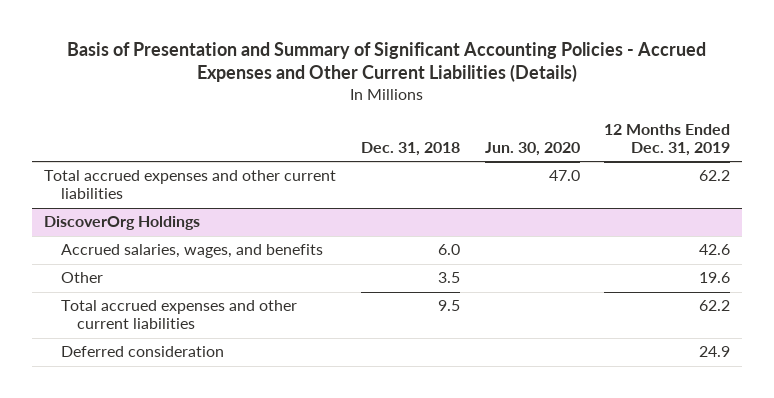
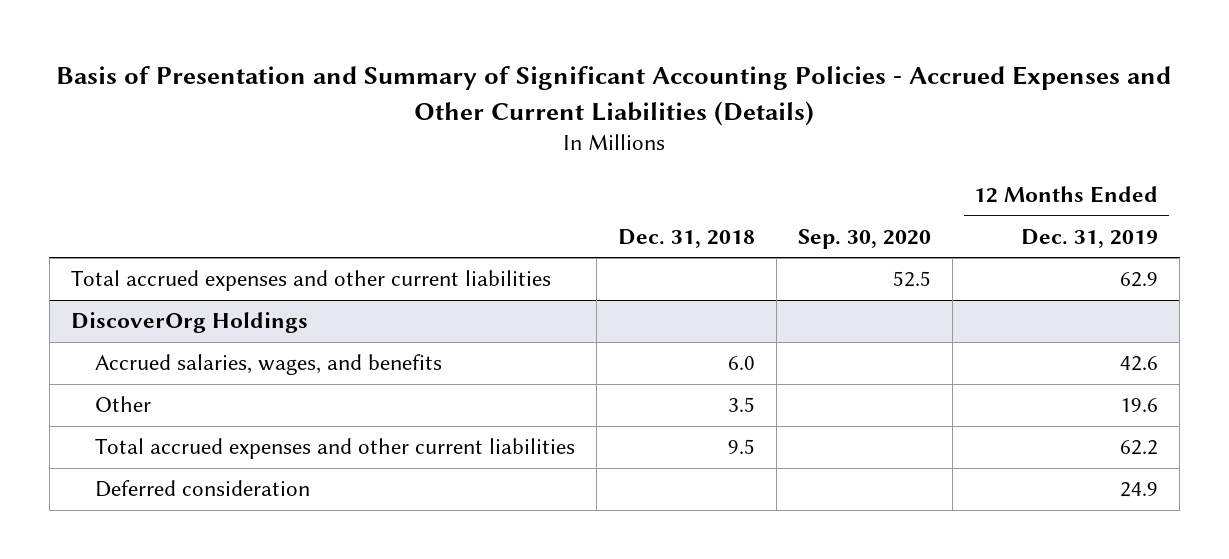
[484,141,580,156] Jun. 30, 2020 -> none
none -> [798,228,932,249] Sep. 30, 2020
[699,170,731,182] 62.2 -> [1120,272,1159,288] 62.9

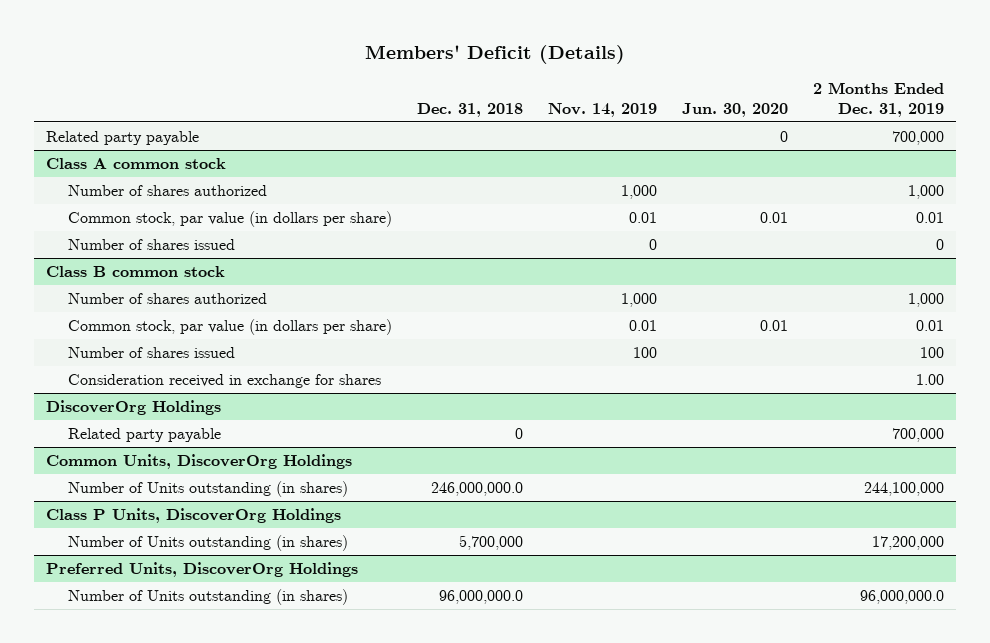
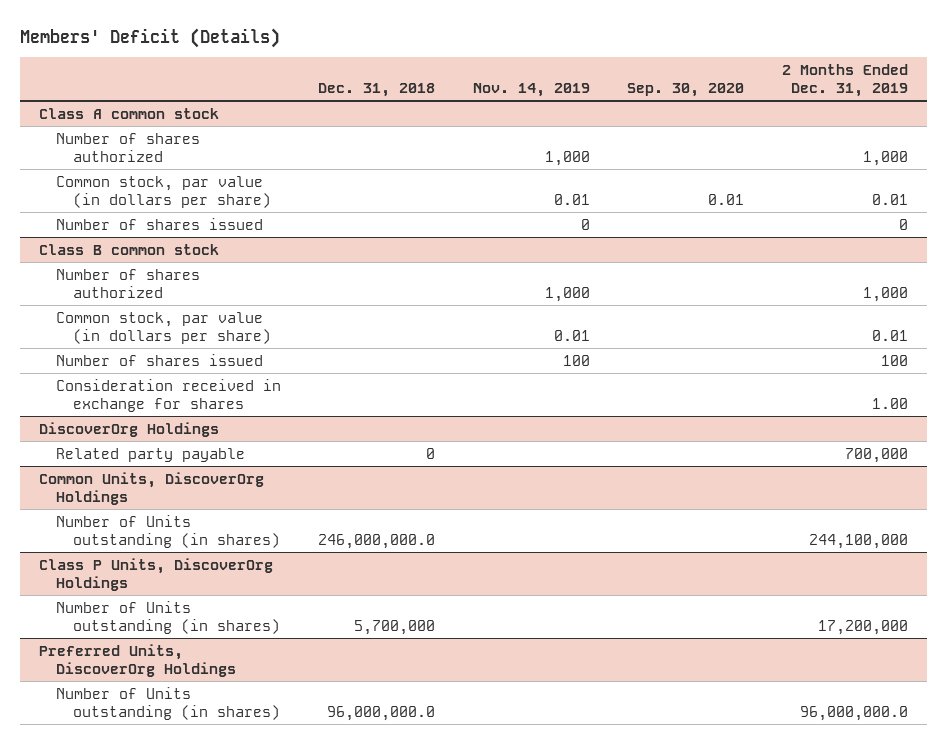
[681,102,788,117] Jun. 30, 2020 -> none
none -> [627,82,745,97] Sep. 30, 2020
[46,131,200,146] Related party payable -> none

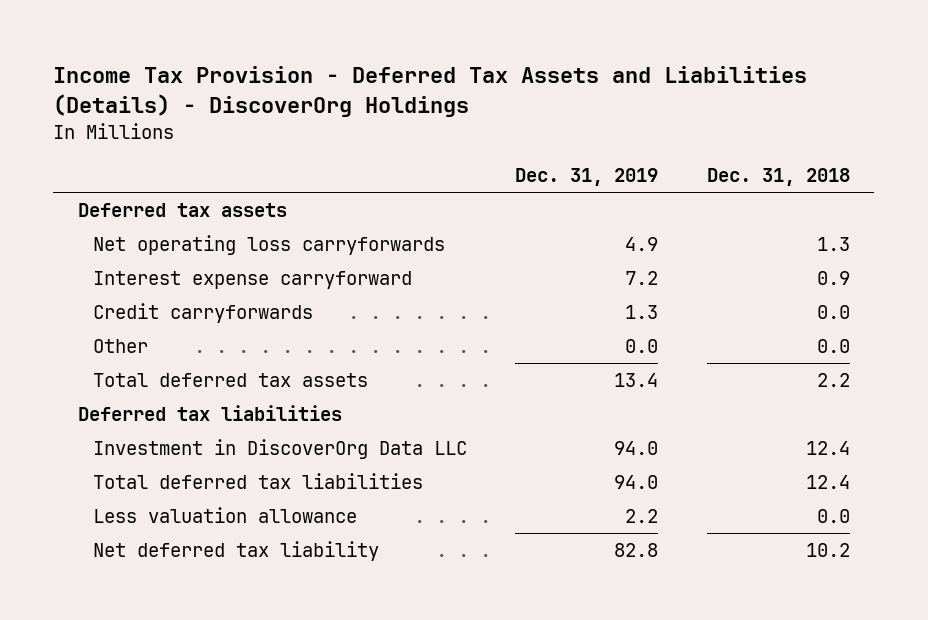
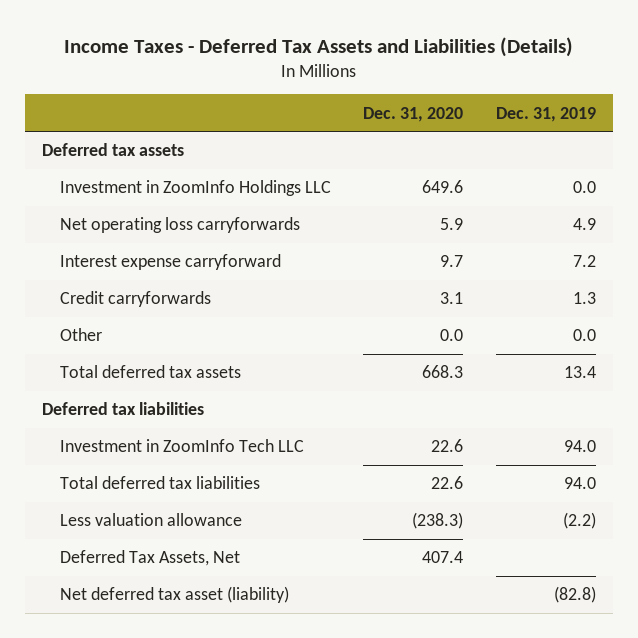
[53,66,808,118] Income Tax Provision - Deferred Tax Assets and Liabilities (Details) - DiscoverOrg Holdings -> [63,36,573,57] Income Taxes - Deferred Tax Assets and Liabilities (Details)
[706,168,850,187] Dec. 31, 2018 -> none
none -> [363,106,464,122] Dec. 31, 2020
none -> [59,180,331,197] Investment in ZoomInfo Holdings LLC
[92,439,467,460] Investment in DiscoverOrg Data LLC -> [59,439,304,453] Investment in ZoomInfo Tech LLC
[625,509,659,524] 2.2 -> [563,512,597,530] (2.2)
none -> [59,550,240,567] Deferred Tax Assets, Net
[92,541,379,562] Net deferred tax liability -> [59,586,289,604] Net deferred tax asset (liability)
[614,543,659,558] 82.8 -> [554,586,597,604] (82.8)

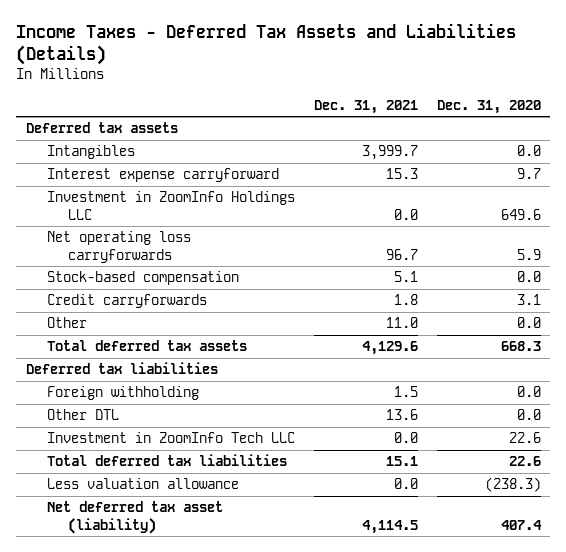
[496,106,597,122] Dec. 31, 2019 -> none
none -> [313,99,418,114] Dec. 31, 2021
none -> [46,145,135,160] Intangibles
[59,254,281,271] Interest expense carryforward -> [46,168,279,183] Interest expense carryforward
none -> [46,271,239,286] Stock-based compensation
none -> [46,386,199,401] Foreign withholding
none -> [46,409,119,421] Other DTL
[59,586,289,604] Net deferred tax asset (liability) -> none
[59,550,240,567] Deferred Tax Assets, Net -> [46,501,223,535] Net deferred tax asset (liability)

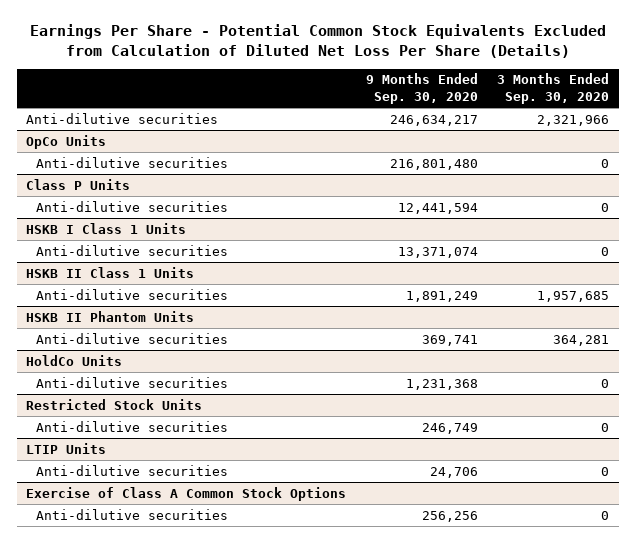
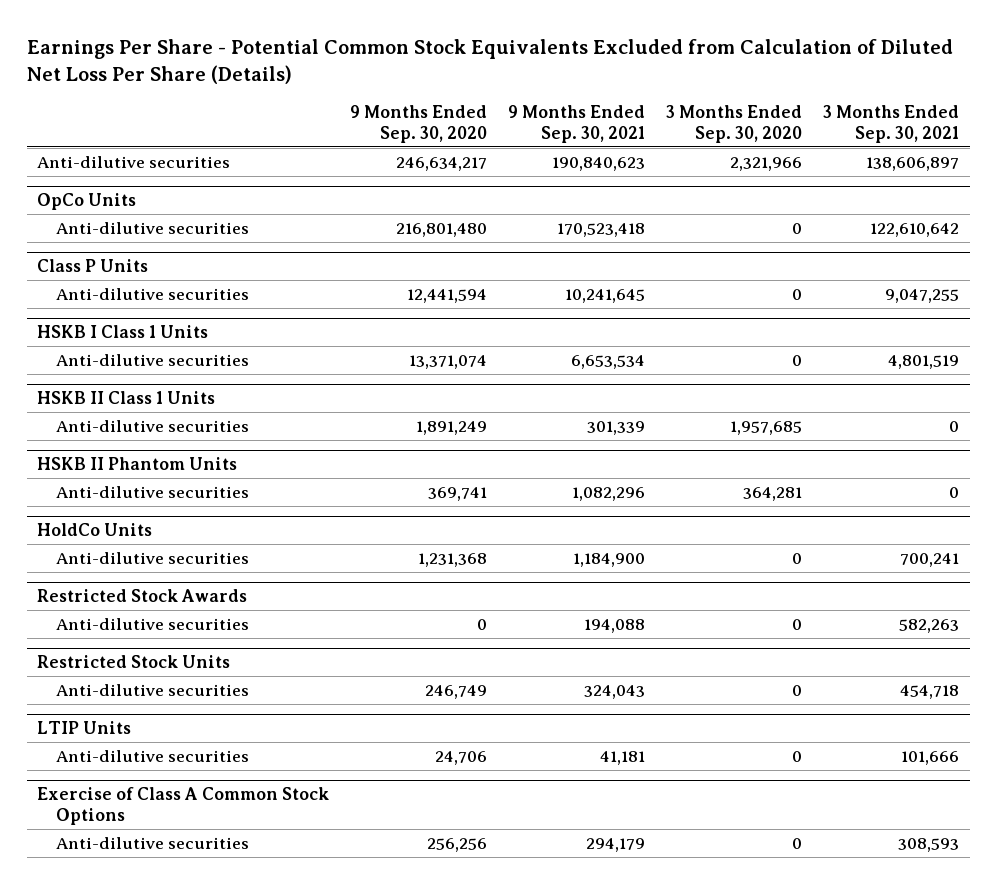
none -> [508,104,646,143] 9 Months Ended Sep. 30, 2021
none -> [823,104,960,143] 3 Months Ended Sep. 30, 2021
none -> [37,589,248,603] Restricted Stock Awards
none -> [56,617,250,630] Anti-dilutive securities

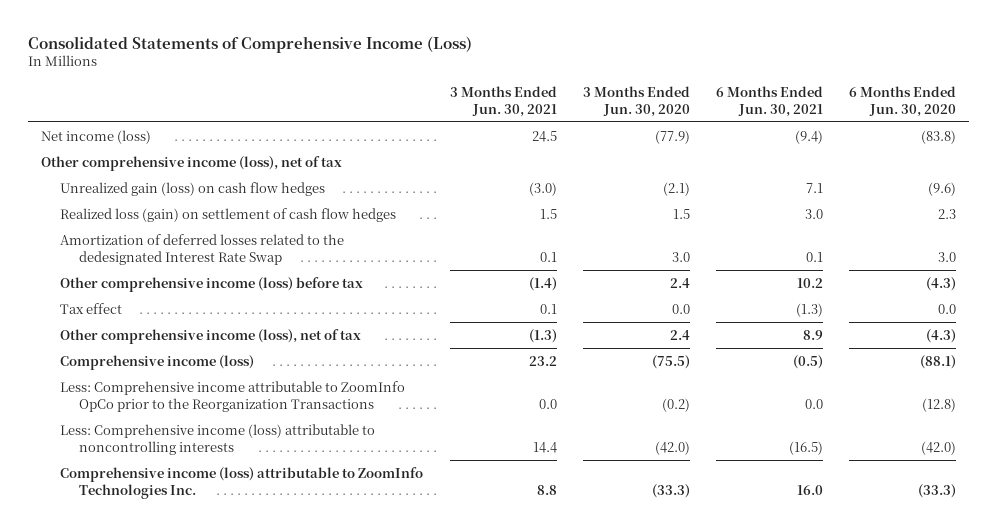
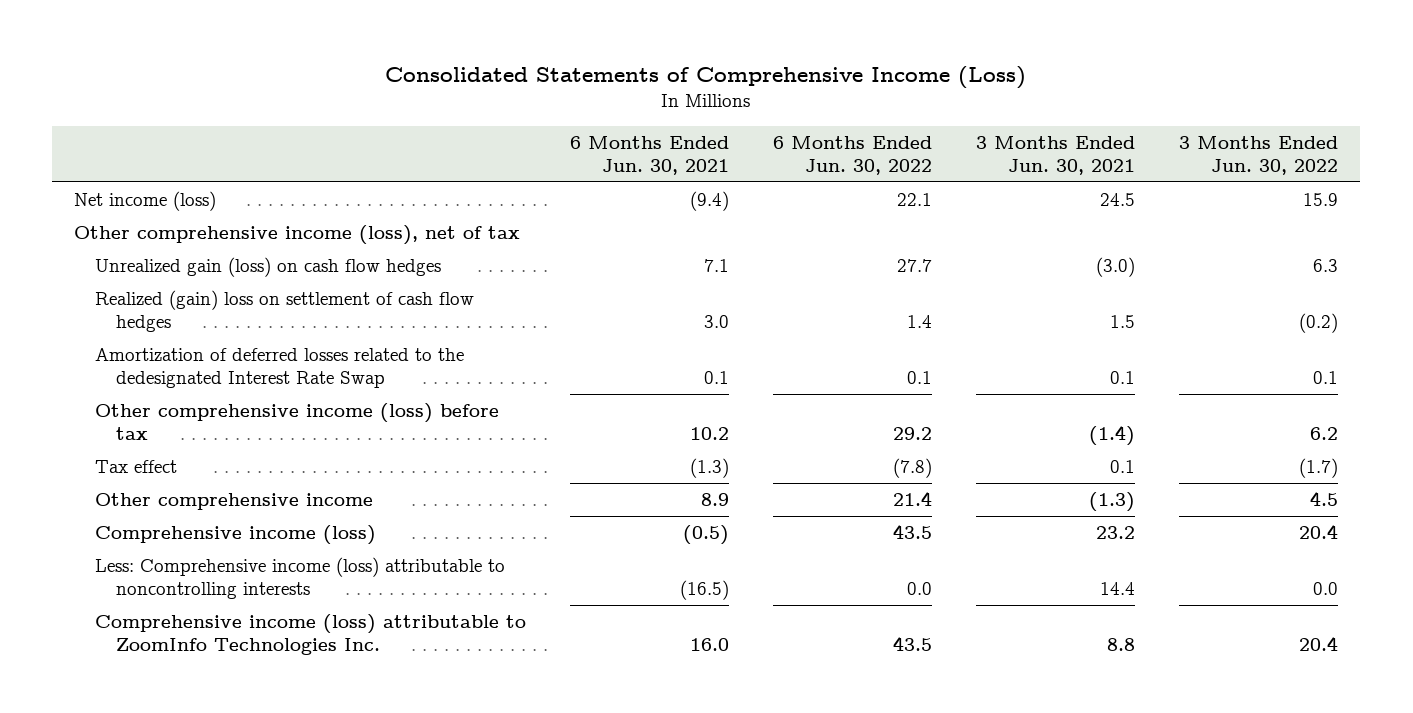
[582,85,690,117] 3 Months Ended Jun. 30, 2020 -> none
[849,85,957,117] 6 Months Ended Jun. 30, 2020 -> none
none -> [773,136,933,175] 6 Months Ended Jun. 30, 2022
none -> [1179,136,1339,175] 3 Months Ended Jun. 30, 2022
[60,207,397,222] Realized loss (gain) on settlement of cash flow hedges -> [94,290,474,332] Realized (gain) loss on settlement of cash flow hedges
[60,328,362,344] Other comprehensive income (loss), net of tax -> [94,493,373,511] Other comprehensive income
[60,380,406,412] Less: Comprehensive income attributable to ZoomInfo OpCo prior to the Reorganization Transactions -> none

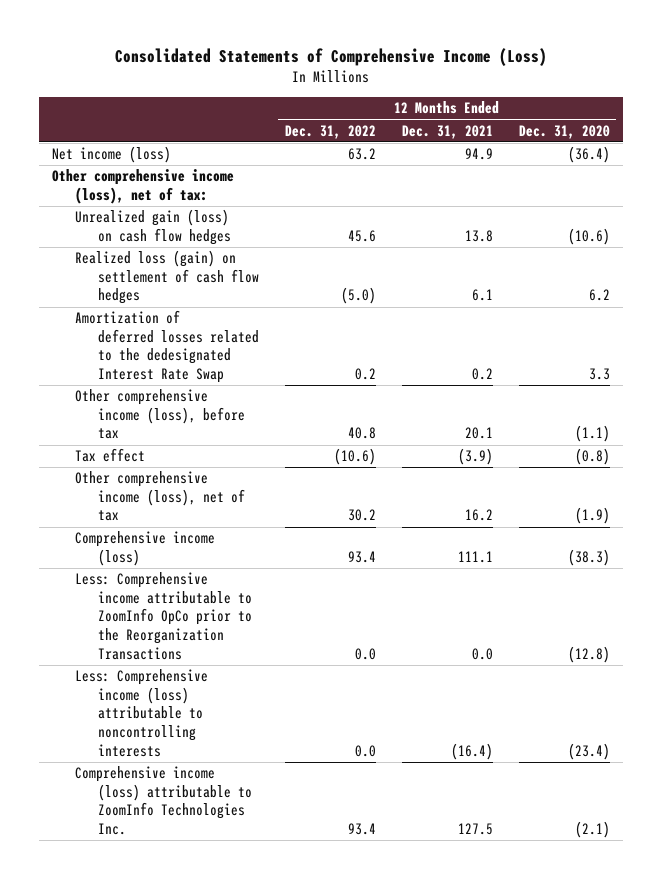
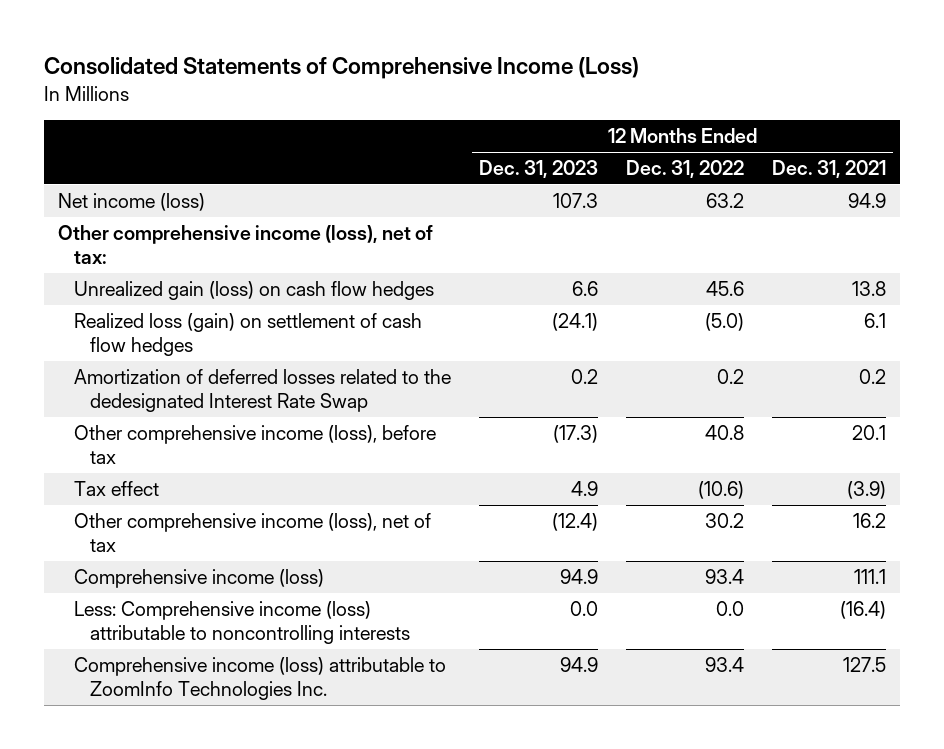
[518,124,610,139] Dec. 31, 2020 -> none
none -> [479,160,599,179] Dec. 31, 2023
[75,572,252,660] Less: Comprehensive income attributable to ZoomInfo OpCo prior to the Reorganization Transactions -> none

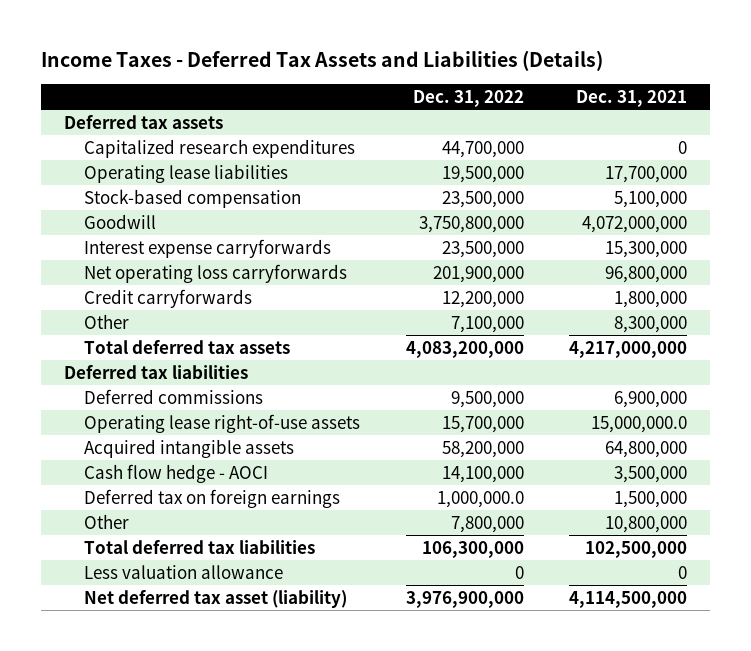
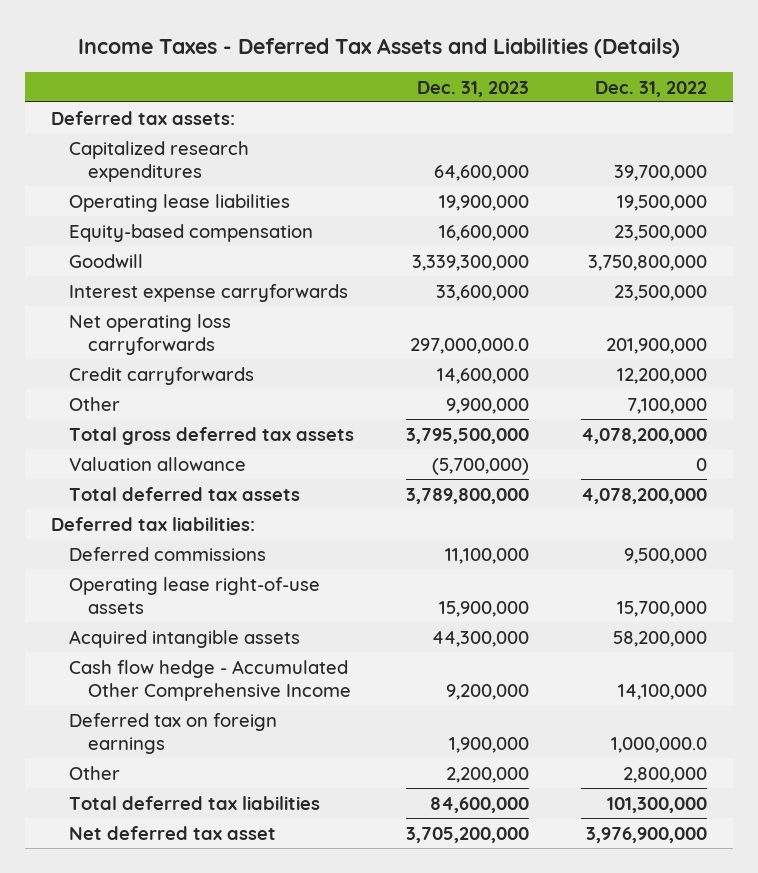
[576,89,688,107] Dec. 31, 2021 -> none
none -> [417,80,530,97] Dec. 31, 2023
[63,114,223,129] Deferred tax assets -> [50,110,235,125] Deferred tax assets:
[441,140,524,158] 44,700,000 -> [614,164,708,181] 39,700,000
[84,188,302,208] Stock-based compensation -> [69,223,314,242] Equity-based compensation
none -> [69,426,355,445] Total gross deferred tax assets
none -> [69,456,247,471] Valuation allowance
[405,340,524,358] 4,083,200,000 -> [581,487,708,504] 4,078,200,000
[63,364,248,379] Deferred tax liabilities -> [50,516,255,531] Deferred tax liabilities:
[84,463,269,483] Cash flow hedge - AOCI -> [69,659,351,701] Cash flow hedge - Accumulated Other Comprehensive Income
[84,564,284,579] Less valuation allowance -> none
[450,515,524,533] 7,800,000 -> [623,766,708,783] 2,800,000
[421,540,524,558] 106,300,000 -> [607,796,708,813] 101,300,000
[84,589,348,608] Net deferred tax asset (liability) -> [69,825,277,840] Net deferred tax asset

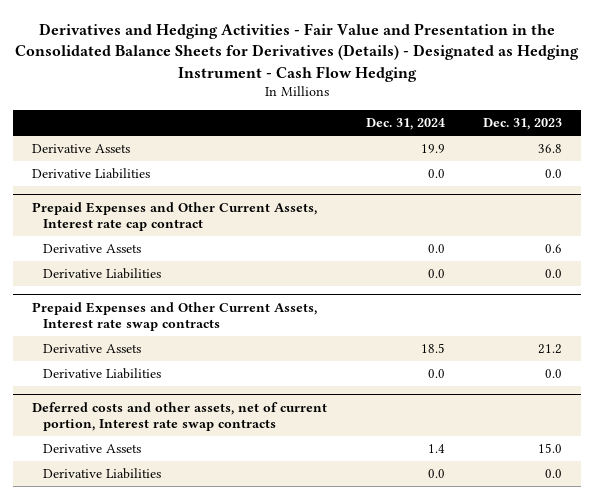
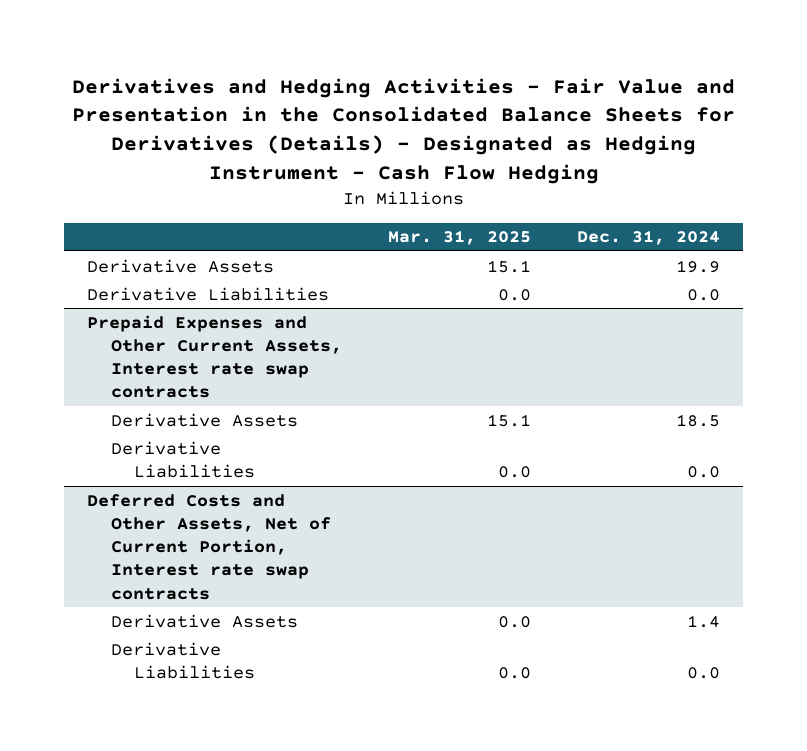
[483,118,563,131] Dec. 31, 2023 -> none
none -> [387,230,531,246] Mar. 31, 2025
[32,201,318,232] Prepaid Expenses and Other Current Assets, Interest rate cap contract -> none
[42,244,141,254] Derivative Assets -> none
[42,268,161,280] Derivative Liabilities -> none
[32,401,328,432] Deferred costs and other assets, net of current portion, Interest rate swap contracts -> [87,493,331,600] Deferred Costs and Other Assets, Net of Current Portion, Interest rate swap contracts

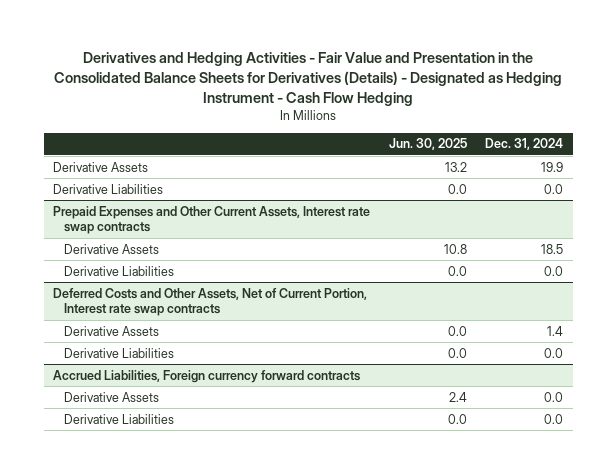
[387,230,531,246] Mar. 31, 2025 -> none
none -> [388,138,467,151] Jun. 30, 2025
none -> [53,369,361,383] Accrued Liabilities, Foreign currency forward contracts
none -> [63,391,159,402] Derivative Assets
none -> [63,413,174,424] Derivative Liabilities

